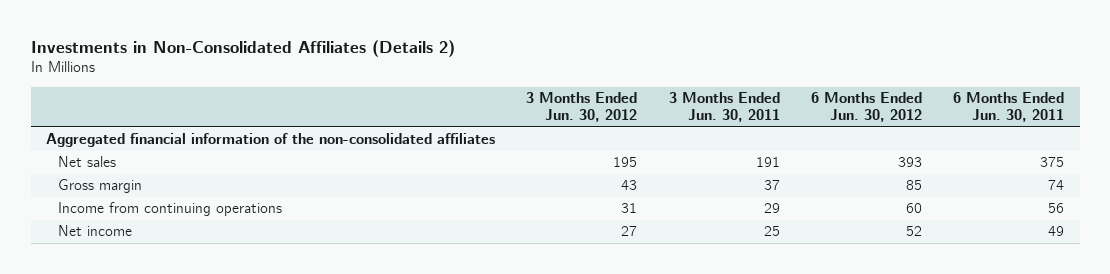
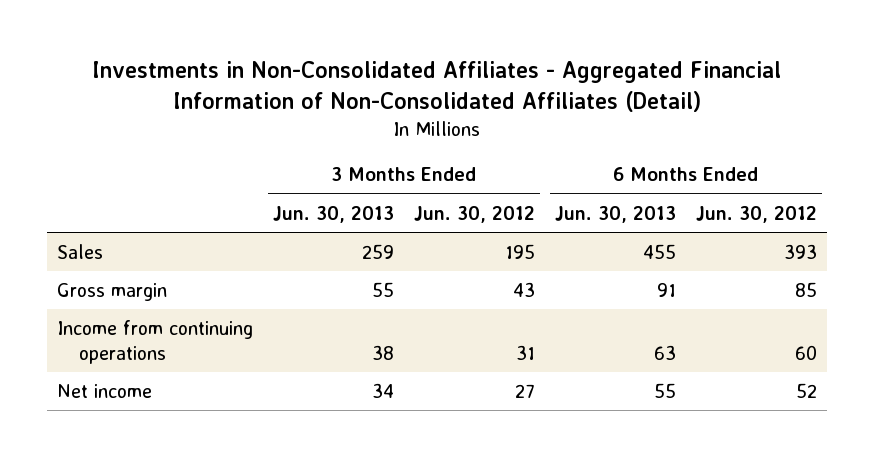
[30,40,455,58] Investments in Non-Consolidated Affiliates (Details 2) -> [91,61,781,112] Investments in Non-Consolidated Affiliates - Aggregated Financial Information of Non-Consolidated Affiliates (Detail)
[668,92,780,123] 3 Months Ended Jun. 30, 2011 -> none
[952,92,1064,123] 6 Months Ended Jun. 30, 2011 -> none
none -> [273,205,395,223] Jun. 30, 2013
none -> [554,205,676,223] Jun. 30, 2013
[46,133,496,148] Aggregated financial information of the non-consolidated affiliates -> none
[57,156,116,168] Net sales -> [57,243,104,259] Sales

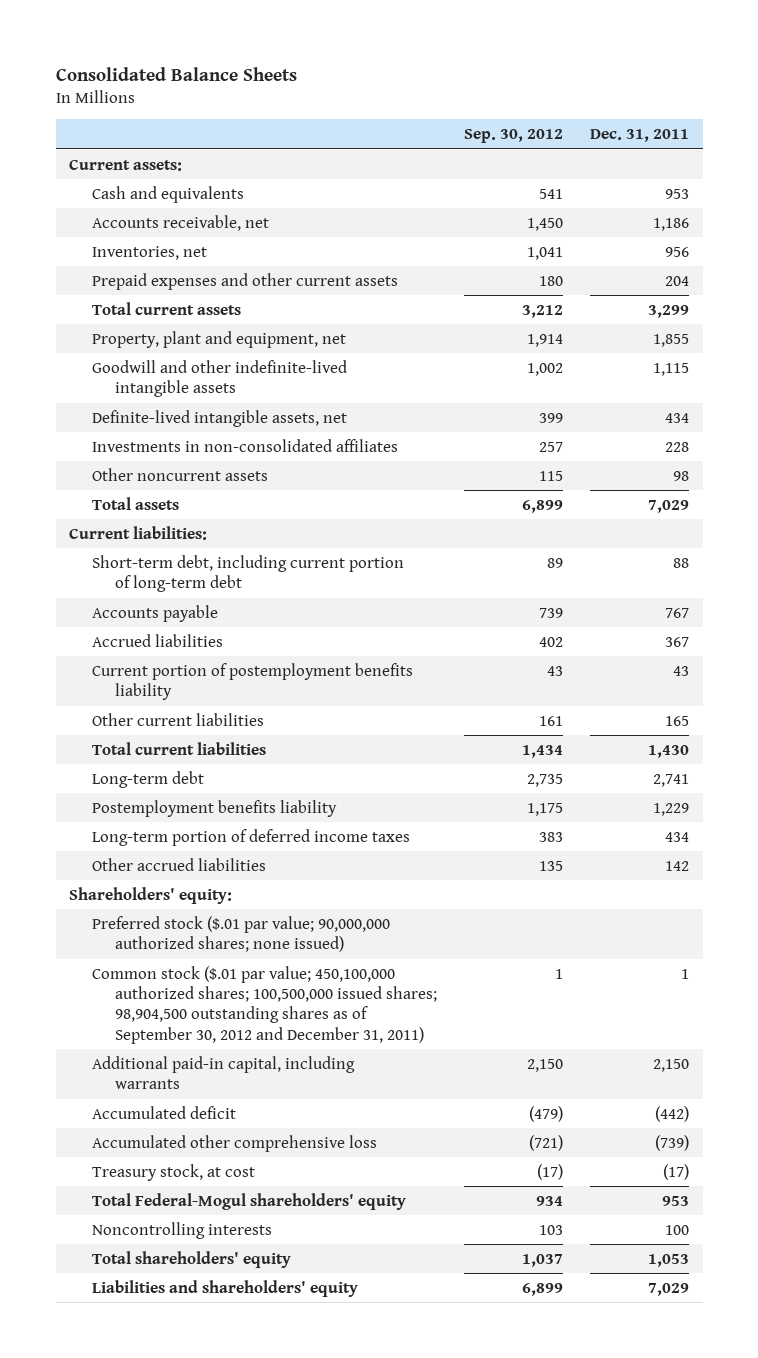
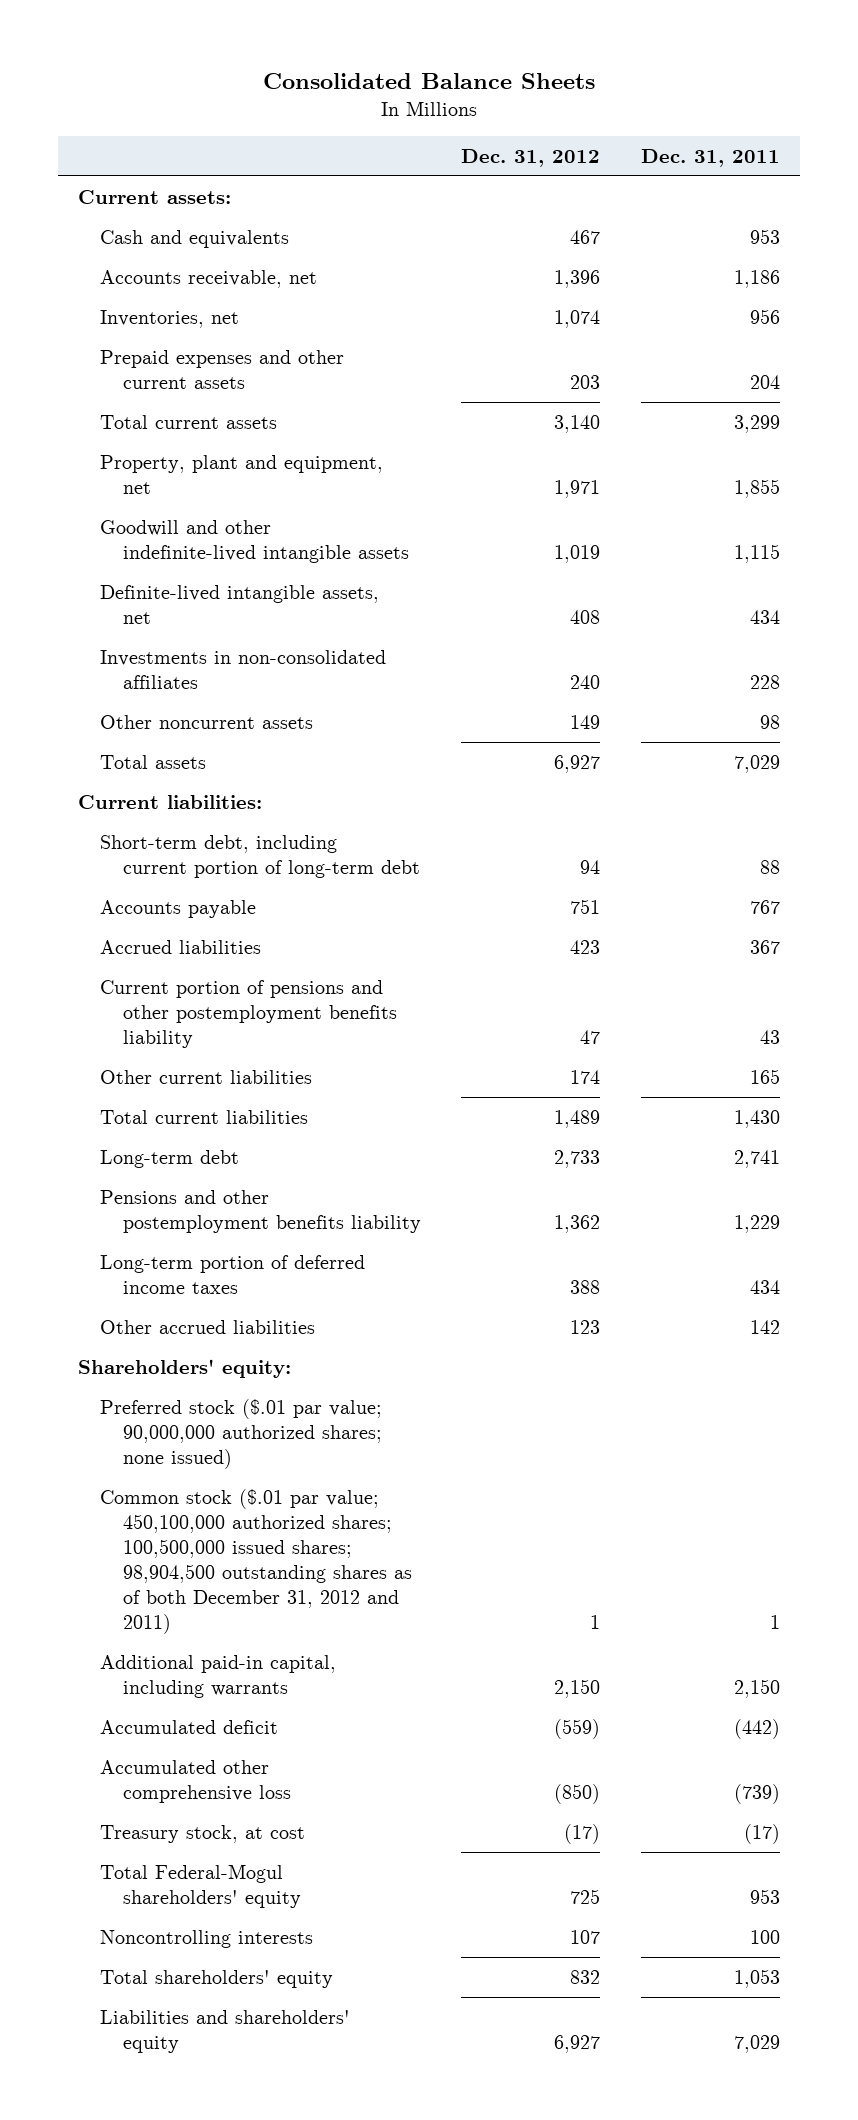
[463,129,563,144] Sep. 30, 2012 -> none
none -> [461,148,601,167] Dec. 31, 2012
[91,662,413,701] Current portion of postemployment benefits liability -> [100,979,397,1048] Current portion of pensions and other postemployment benefits liability
[91,799,337,817] Postemployment benefits liability -> [100,1189,421,1233] Pensions and other postemployment benefits liability
[91,965,437,1044] Common stock ($.01 par value; 450,100,000 authorized shares; 100,500,000 issued shares; 98,904,500 outstanding shares as of September 30, 2012 and December 31, 2011) -> [100,1488,412,1635] Common stock ($.01 par value; 450,100,000 authorized shares; 100,500,000 issued shares; 98,904,500 outstanding shares as of both December 31, 2012 and 2011)

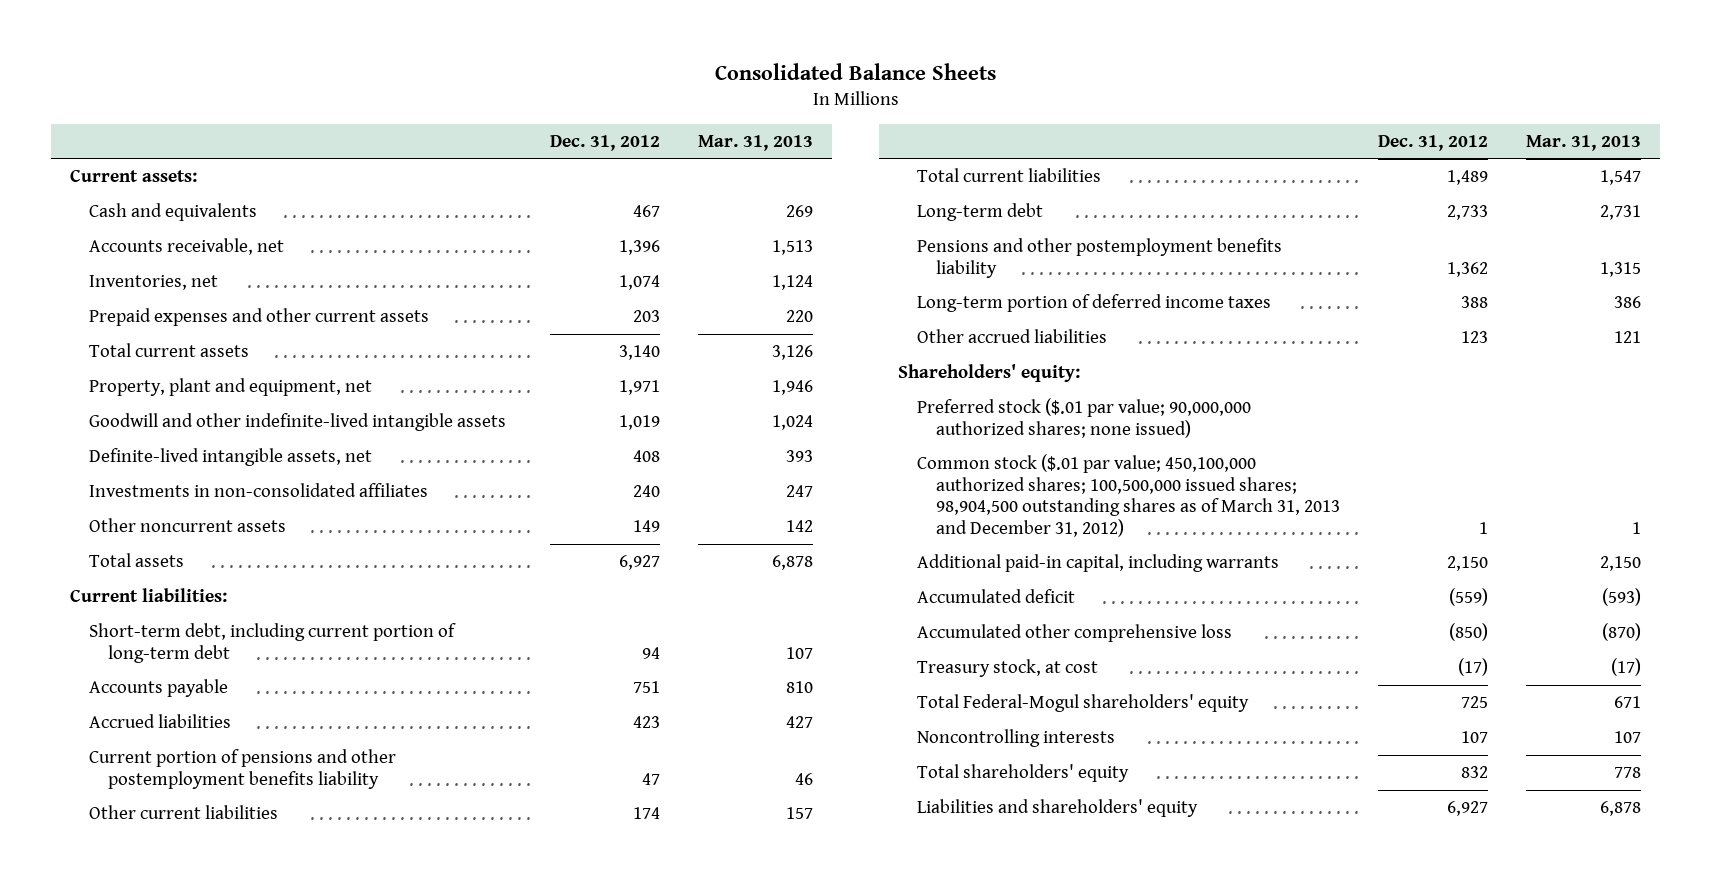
[640,148,780,167] Dec. 31, 2011 -> none
none -> [698,134,814,151] Mar. 31, 2013
[100,1488,412,1635] Common stock ($.01 par value; 450,100,000 authorized shares; 100,500,000 issued shares; 98,904,500 outstanding shares as of both December 31, 2012 and 2011) -> [916,454,1340,537] Common stock ($.01 par value; 450,100,000 authorized shares; 100,500,000 issued shares; 98,904,500 outstanding shares as of March 31, 2013 and December 31, 2012)

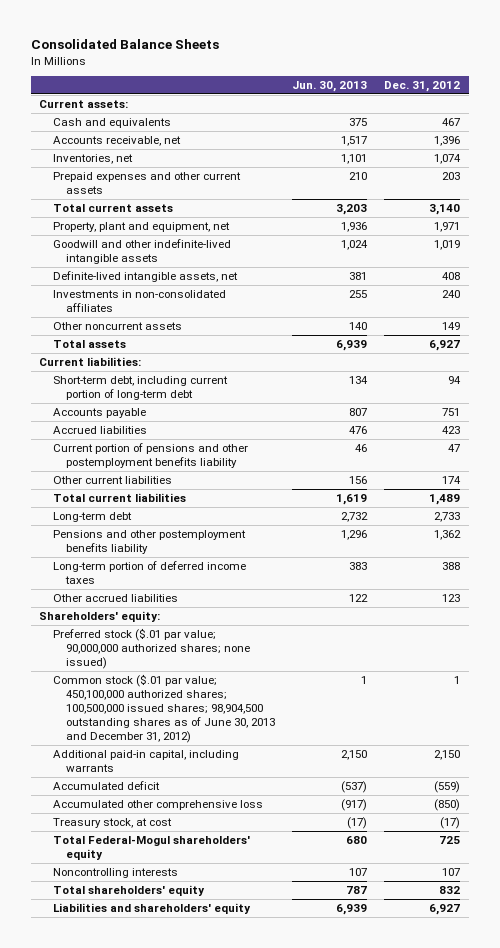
[698,134,814,151] Mar. 31, 2013 -> none
none -> [291,81,367,93] Jun. 30, 2013
[916,454,1340,537] Common stock ($.01 par value; 450,100,000 authorized shares; 100,500,000 issued shares; 98,904,500 outstanding shares as of March 31, 2013 and December 31, 2012) -> [52,673,275,744] Common stock ($.01 par value; 450,100,000 authorized shares; 100,500,000 issued shares; 98,904,500 outstanding shares as of June 30, 2013 and December 31, 2012)

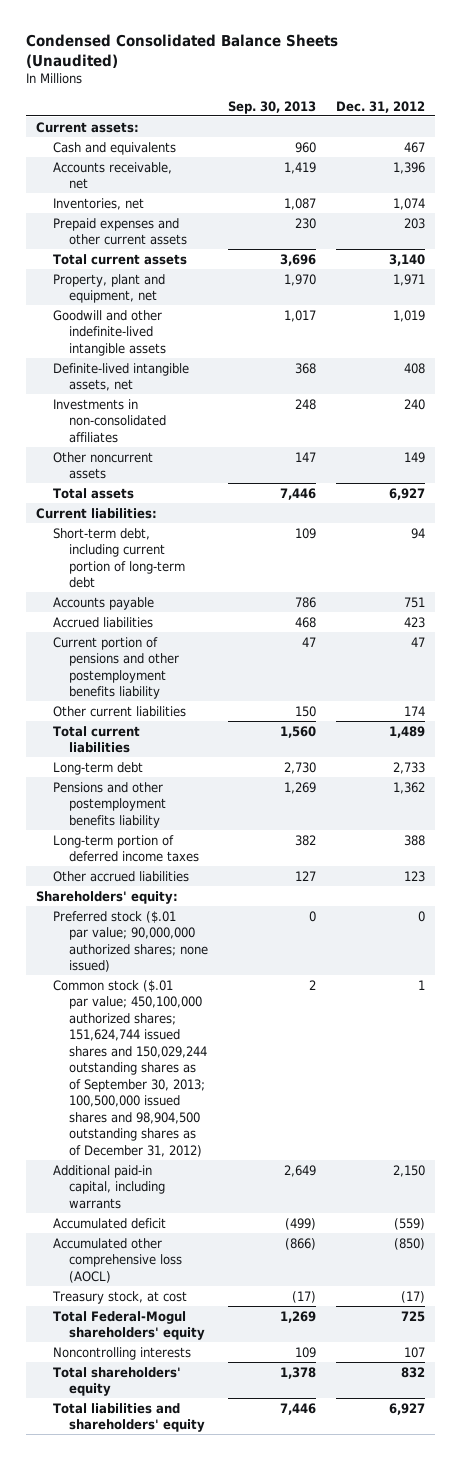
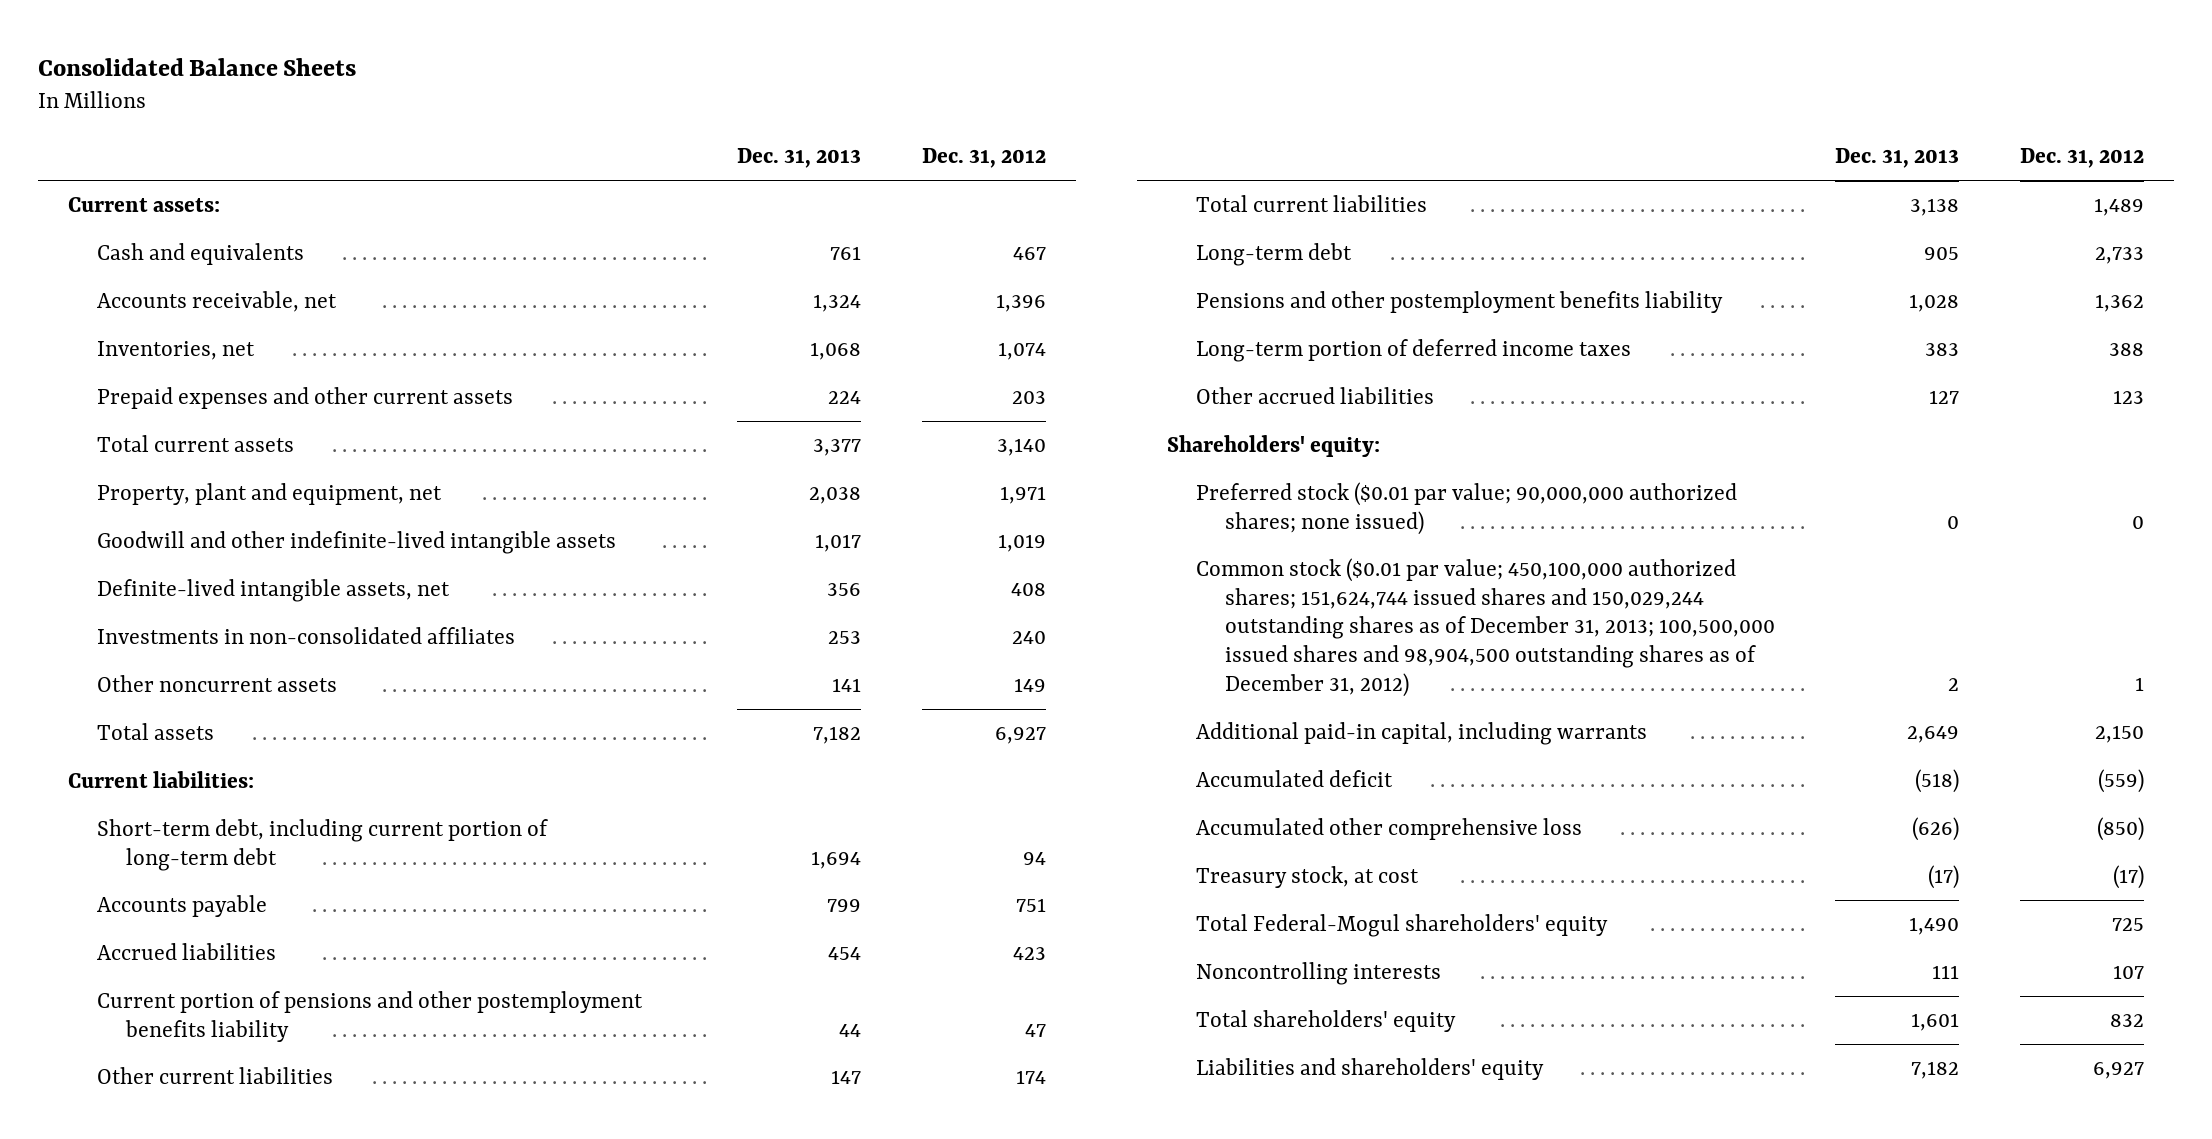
[26,34,339,69] Condensed Consolidated Balance Sheets (Unaudited) -> [38,57,357,76] Consolidated Balance Sheets
[227,100,316,114] Sep. 30, 2013 -> none
none -> [736,148,861,169] Dec. 31, 2013
[52,910,209,973] Preferred stock ($.01 par value; 90,000,000 authorized shares; none issued) -> [1195,481,1737,535] Preferred stock ($0.01 par value; 90,000,000 authorized shares; none issued)
[52,979,208,1157] Common stock ($.01 par value; 450,100,000 authorized shares; 151,624,744 issued shares and 150,029,244 outstanding shares as of September 30, 2013; 100,500,000 issued shares and 98,904,500 outstanding shares as of December 31, 2012) -> [1195,557,1775,697] Common stock ($0.01 par value; 450,100,000 authorized shares; 151,624,744 issued shares and 150,029,244 outstanding shares as of December 31, 2013; 100,500,000 issued shares and 98,904,500 outstanding shares as of December 31, 2012)
[52,1237,183,1283] Accumulated other comprehensive loss (AOCL) -> [1195,817,1582,840] Accumulated other comprehensive loss
[52,1402,206,1433] Total liabilities and shareholders' equity -> [1195,1057,1544,1080] Liabilities and shareholders' equity

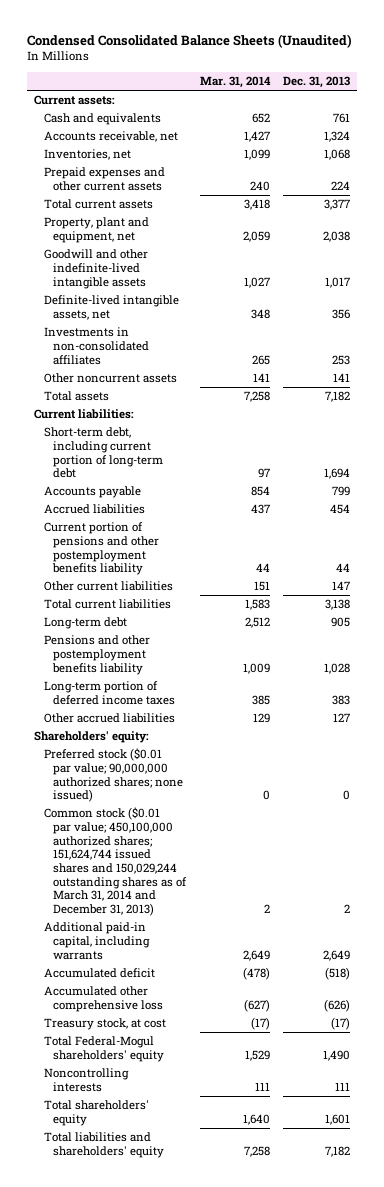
[38,57,357,76] Consolidated Balance Sheets -> [27,33,353,48] Condensed Consolidated Balance Sheets (Unaudited)
[921,148,1046,169] Dec. 31, 2012 -> none
none -> [199,76,271,89] Mar. 31, 2014
[1195,557,1775,697] Common stock ($0.01 par value; 450,100,000 authorized shares; 151,624,744 issued shares and 150,029,244 outstanding shares as of December 31, 2013; 100,500,000 issued shares and 98,904,500 outstanding shares as of December 31, 2012) -> [43,807,188,916] Common stock ($0.01 par value; 450,100,000 authorized shares; 151,624,744 issued shares and 150,029,244 outstanding shares as of March 31, 2014 and December 31, 2013)
[1195,1057,1544,1080] Liabilities and shareholders' equity -> [43,1132,165,1159] Total liabilities and shareholders' equity

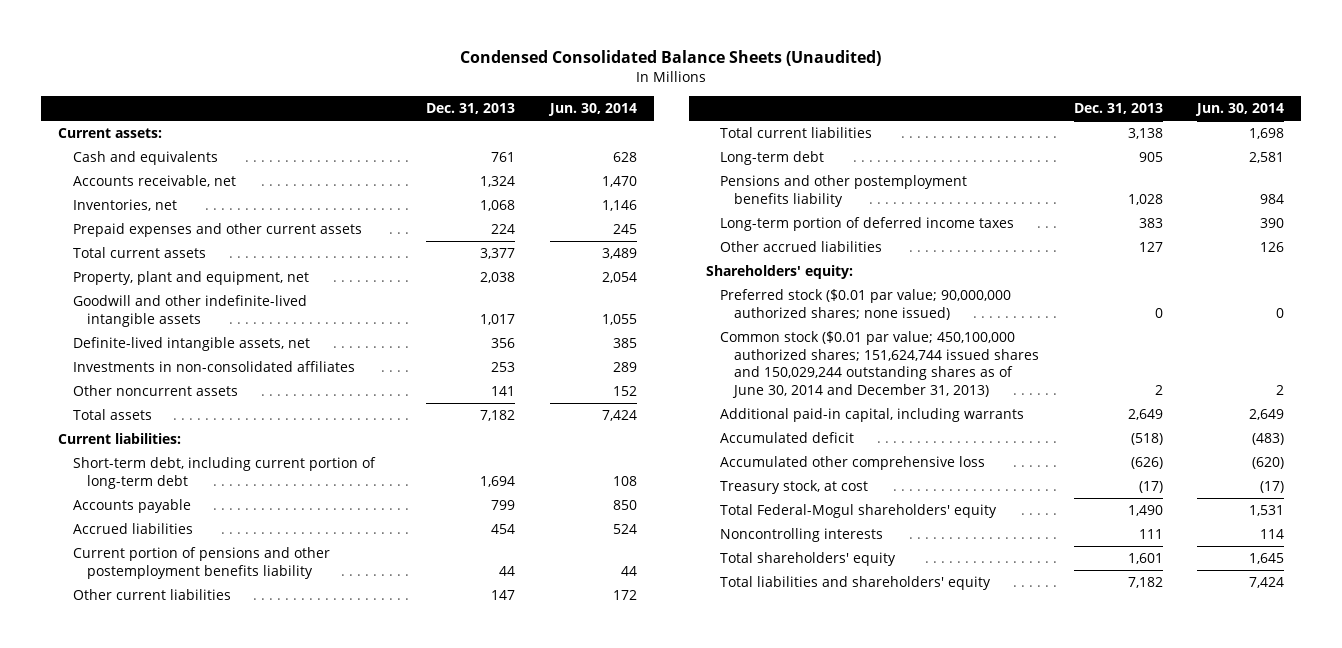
[199,76,271,89] Mar. 31, 2014 -> none
none -> [547,103,637,117] Jun. 30, 2014
[43,807,188,916] Common stock ($0.01 par value; 450,100,000 authorized shares; 151,624,744 issued shares and 150,029,244 outstanding shares as of March 31, 2014 and December 31, 2013) -> [720,331,1040,398] Common stock ($0.01 par value; 450,100,000 authorized shares; 151,624,744 issued shares and 150,029,244 outstanding shares as of June 30, 2014 and December 31, 2013)

